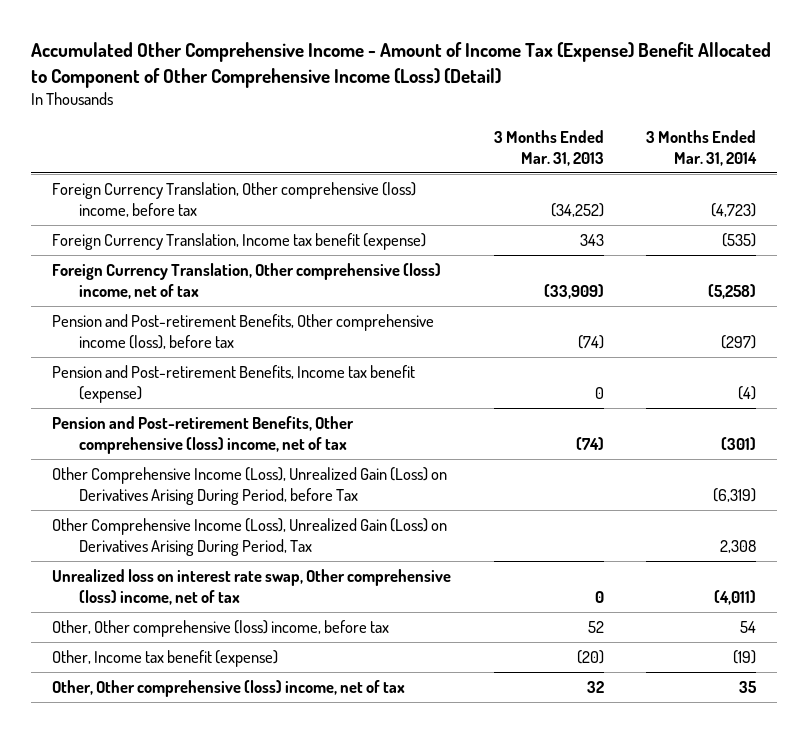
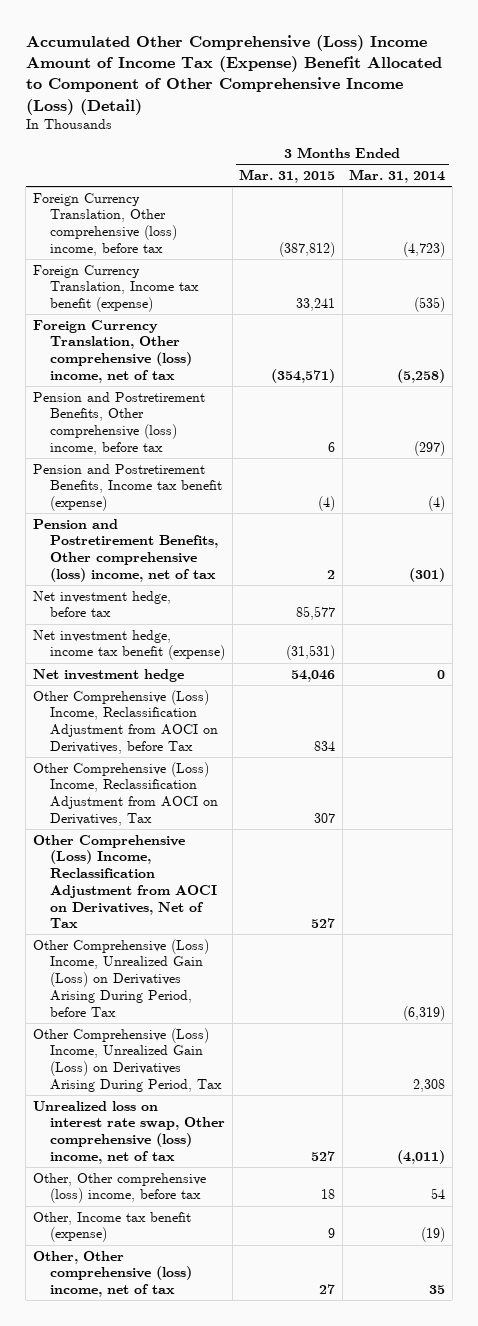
[30,41,771,88] Accumulated Other Comprehensive Income - Amount of Income Tax (Expense) Benefit Allocated to Component of Other Comprehensive Income (Loss) (Detail) -> [25,34,442,115] Accumulated Other Comprehensive (Loss) Income Amount of Income Tax (Expense) Benefit Allocated to Component of Other Comprehensive Income (Loss) (Detail)
[493,129,604,167] 3 Months Ended Mar. 31, 2013 -> none
none -> [239,169,336,184] Mar. 31, 2015
[52,314,435,350] Pension and Post-retirement Benefits, Other comprehensive income (loss), before tax -> [32,391,205,455] Pension and Postretirement Benefits, Other comprehensive (loss) income, before tax
[52,365,416,404] Pension and Post-retirement Benefits, Income tax benefit (expense) -> [32,463,223,512] Pension and Postretirement Benefits, Income tax benefit (expense)
[52,416,355,455] Pension and Post-retirement Benefits, Other comprehensive (loss) income, net of tax -> [32,518,219,582] Pension and Postretirement Benefits, Other comprehensive (loss) income, net of tax
none -> [32,590,171,618] Net investment hedge, before tax
none -> [32,629,226,661] Net investment hedge, income tax benefit (expense)
none -> [32,668,184,682] Net investment hedge
none -> [32,689,219,754] Other Comprehensive (Loss) Income, Reclassification Adjustment from AOCI on Derivatives, before Tax
none -> [32,761,219,826] Other Comprehensive (Loss) Income, Reclassification Adjustment from AOCI on Derivatives, Tax
none -> [32,834,218,929] Other Comprehensive (Loss) Income, Reclassification Adjustment from AOCI on Derivatives, Net of Tax
[52,467,448,506] Other Comprehensive Income (Loss), Unrealized Gain (Loss) on Derivatives Arising During Period, before Tax -> [32,938,209,1017] Other Comprehensive (Loss) Income, Unrealized Gain (Loss) on Derivatives Arising During Period, before Tax
[52,518,448,557] Other Comprehensive Income (Loss), Unrealized Gain (Loss) on Derivatives Arising During Period, Tax -> [32,1027,223,1092] Other Comprehensive (Loss) Income, Unrealized Gain (Loss) on Derivatives Arising During Period, Tax

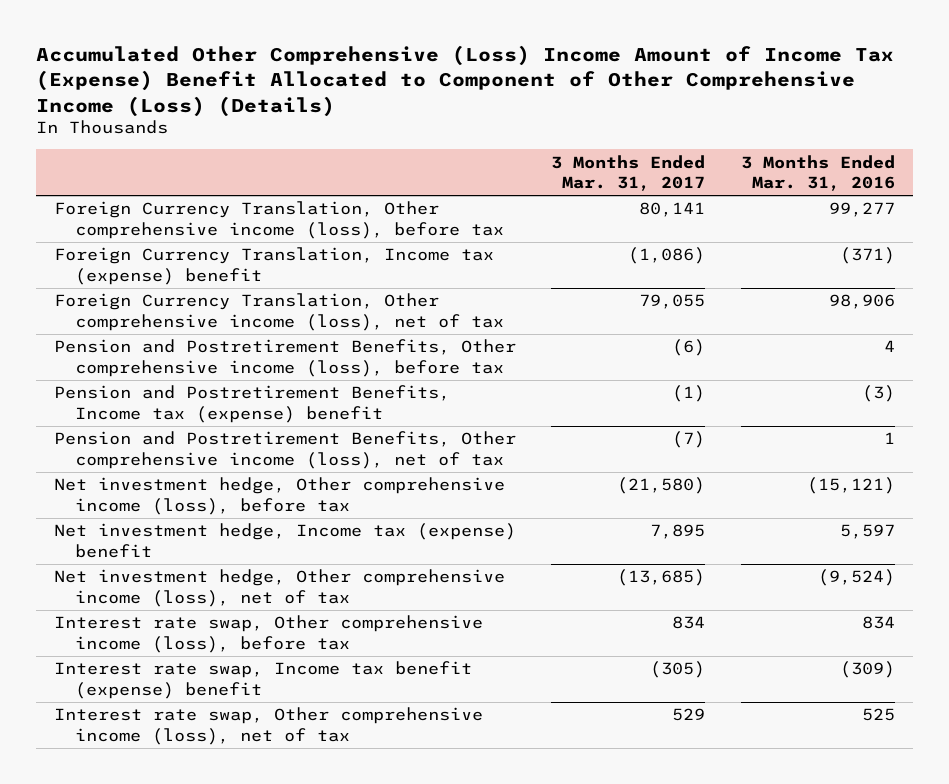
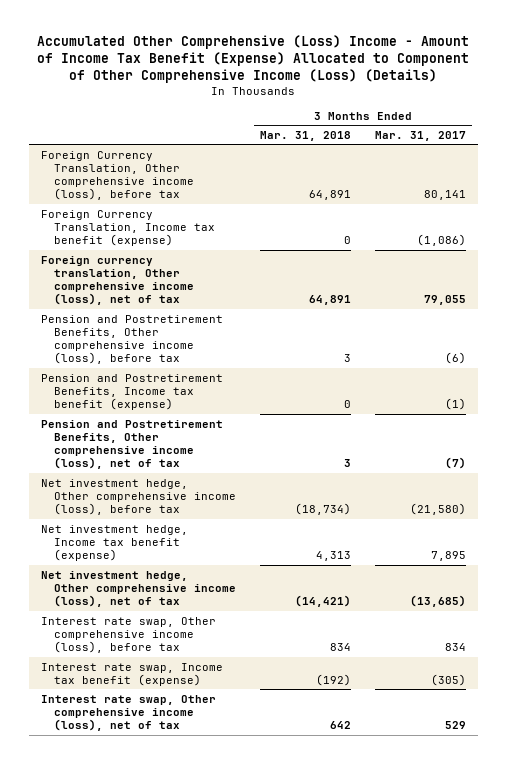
[36,45,895,117] Accumulated Other Comprehensive (Loss) Income Amount of Income Tax (Expense) Benefit Allocated to Component of Other Comprehensive Income (Loss) (Details) -> [37,34,470,84] Accumulated Other Comprehensive (Loss) Income - Amount of Income Tax Benefit (Expense) Allocated to Component of Other Comprehensive Income (Loss) (Details)
[741,154,896,192] 3 Months Ended Mar. 31, 2016 -> none
none -> [259,130,351,141] Mar. 31, 2018
[53,247,494,285] Foreign Currency Translation, Income tax (expense) benefit -> [40,209,215,247] Foreign Currency Translation, Income tax benefit (expense)
[53,293,504,331] Foreign Currency Translation, Other comprehensive income (loss), net of tax -> [40,255,194,306] Foreign currency translation, Other comprehensive income (loss), net of tax
[53,385,450,423] Pension and Postretirement Benefits, Income tax (expense) benefit -> [40,373,223,411] Pension and Postretirement Benefits, Income tax benefit (expense)
[53,523,516,558] Net investment hedge, Income tax (expense) benefit -> [40,524,188,562] Net investment hedge, Income tax benefit (expense)
[53,661,472,699] Interest rate swap, Income tax benefit (expense) benefit -> [40,662,223,686] Interest rate swap, Income tax benefit (expense)

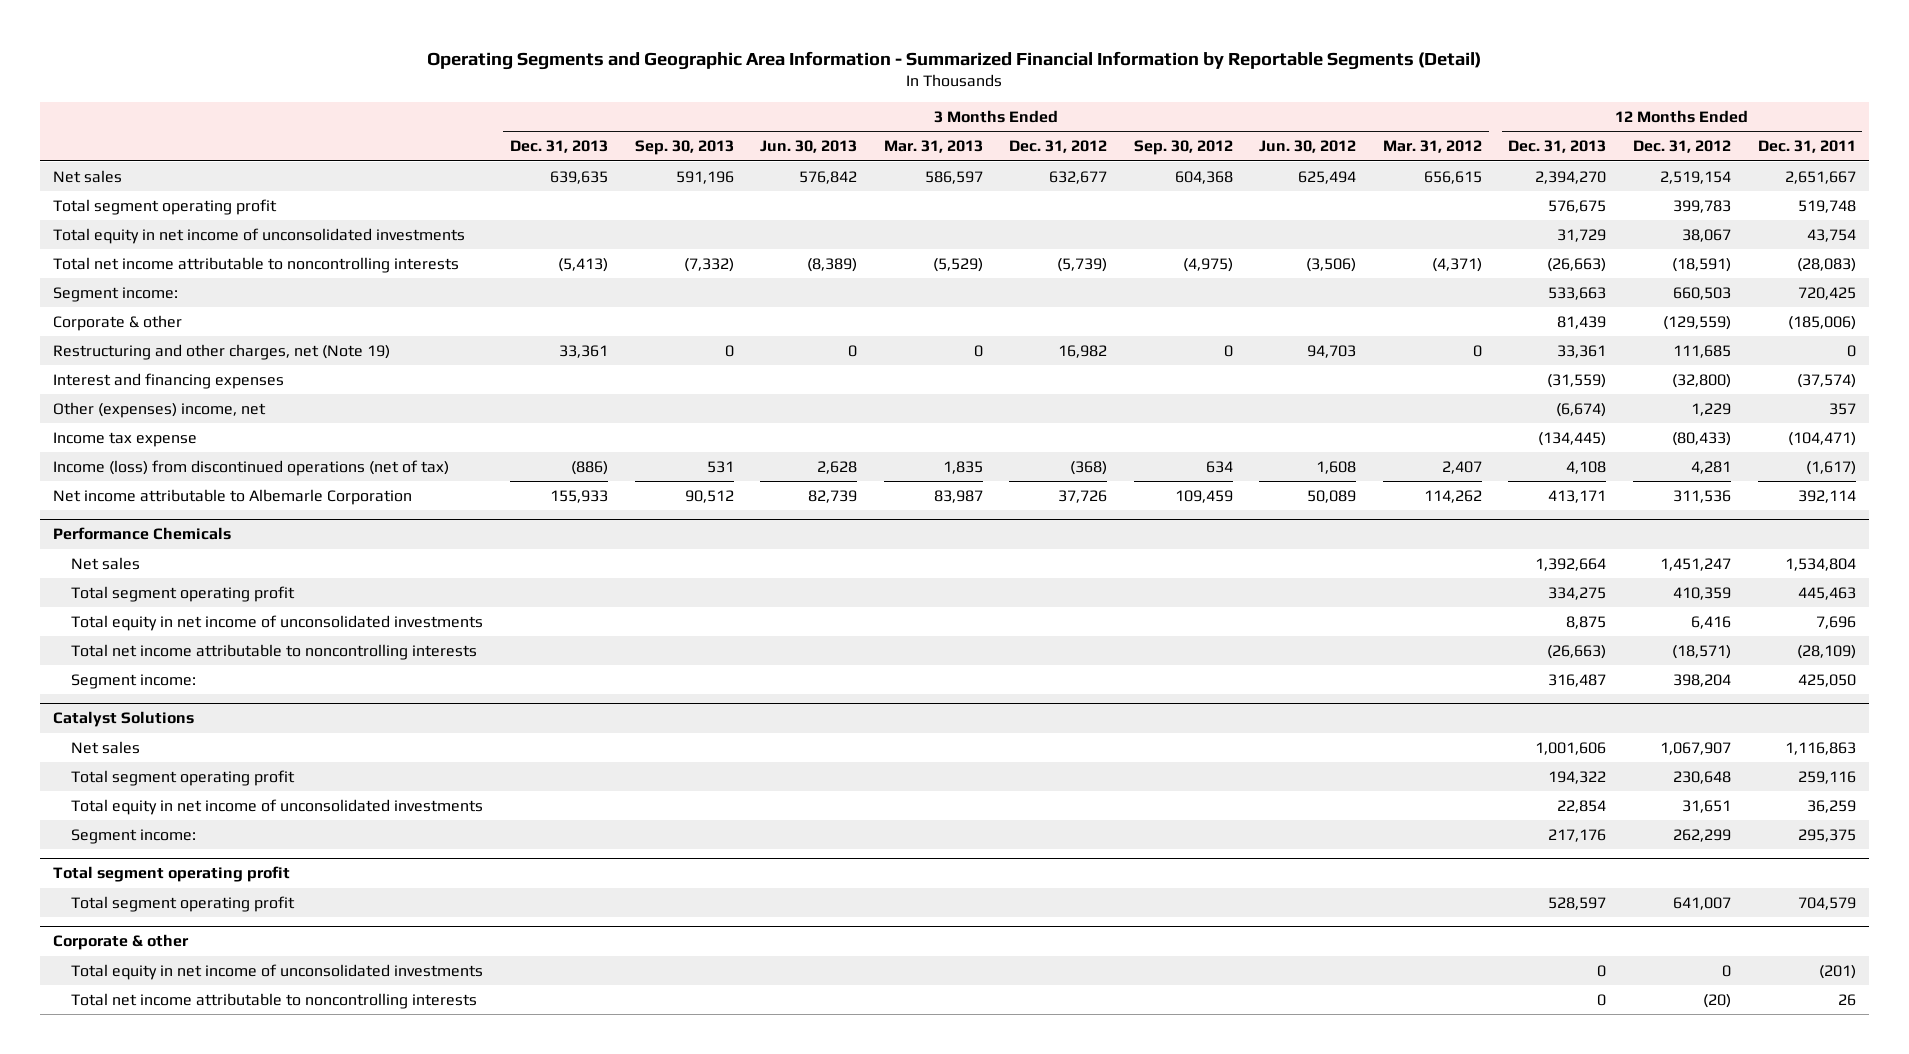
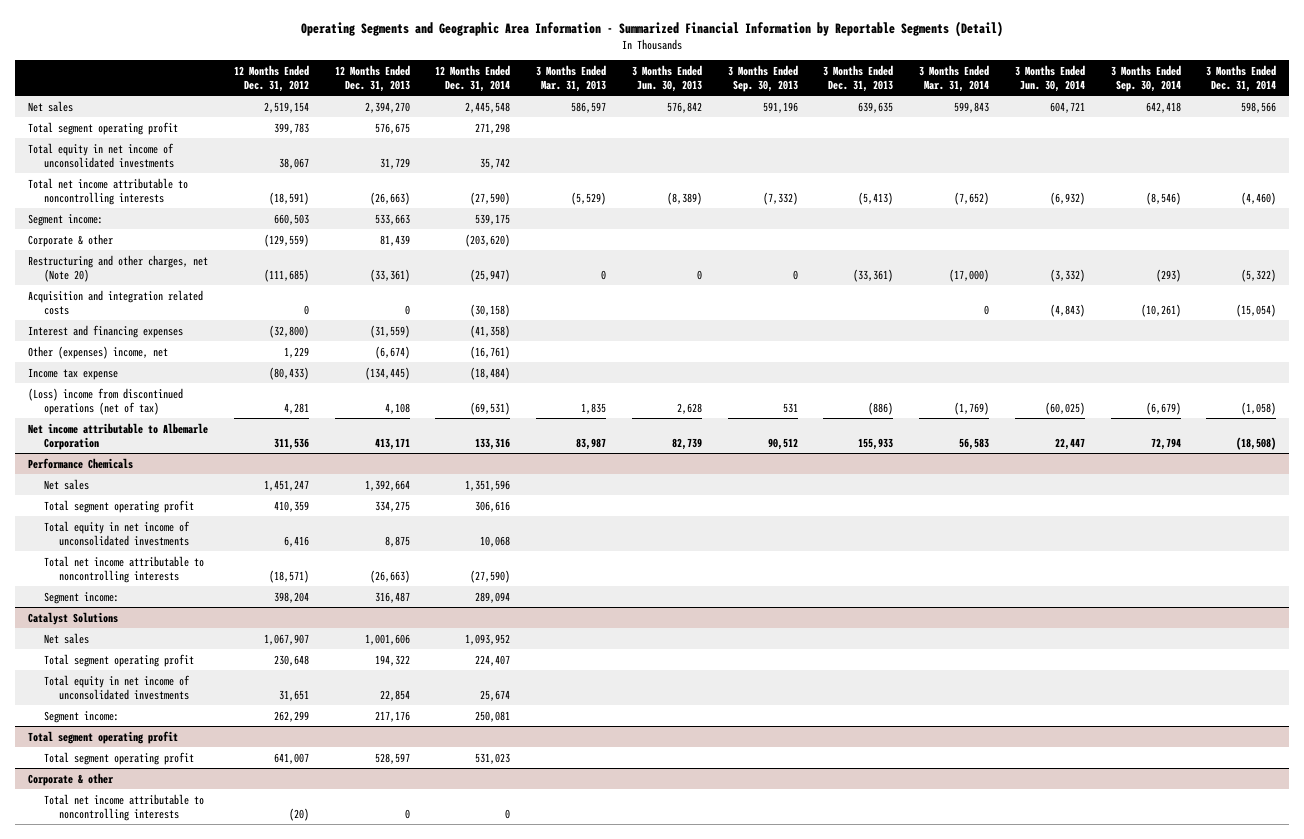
[1009,140,1108,154] Dec. 31, 2012 -> none
[1133,140,1233,156] Sep. 30, 2012 -> none
[1259,140,1357,154] Jun. 30, 2012 -> none
[1382,140,1482,154] Mar. 31, 2012 -> none
[1757,140,1856,154] Dec. 31, 2011 -> none
none -> [435,64,511,93] 12 Months Ended Dec. 31, 2014
none -> [919,64,990,93] 3 Months Ended Mar. 31, 2014
none -> [1014,64,1085,93] 3 Months Ended Jun. 30, 2014
none -> [1110,64,1181,93] 3 Months Ended Sep. 30, 2014
none -> [1206,64,1277,93] 3 Months Ended Dec. 31, 2014
[53,343,391,360] Restructuring and other charges, net (Note 19) -> [28,254,209,282] Restructuring and other charges, net (Note 20)
[558,344,608,358] 33,361 -> [853,268,894,282] (33,361)
[1557,344,1607,358] 33,361 -> [369,268,410,282] (33,361)
[1672,344,1731,358] 111,685 -> [263,268,309,282] (111,685)
none -> [28,289,204,315] Acquisition and integration related costs
[53,459,450,476] Income (loss) from discontinued operations (net of tax) -> [28,387,184,415] (Loss) income from discontinued operations (net of tax)
[71,963,484,980] Total equity in net income of unconsolidated investments -> none

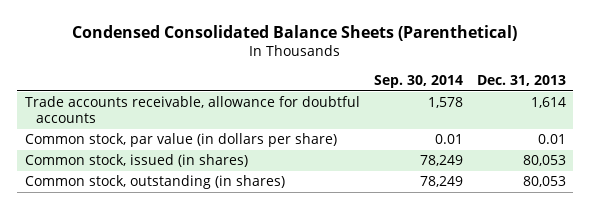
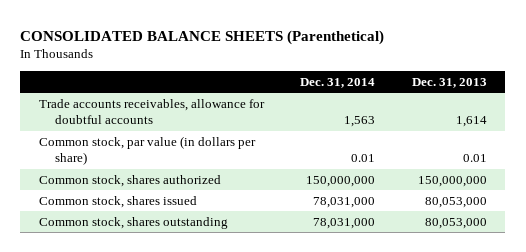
[72,25,518,42] Condensed Consolidated Balance Sheets (Parenthetical) -> [20,29,385,45] CONSOLIDATED BALANCE SHEETS (Parenthetical)
[373,74,463,88] Sep. 30, 2014 -> none
none -> [300,77,376,88] Dec. 31, 2014
[24,96,360,123] Trade accounts receivable, allowance for doubtful accounts -> [38,98,265,125] Trade accounts receivables, allowance for doubtful accounts
none -> [38,174,221,187] Common stock, shares authorized
[24,154,248,168] Common stock, issued (in shares) -> [38,195,197,208] Common stock, shares issued
[523,155,567,167] 80,053 -> [425,196,488,208] 80,053,000
[24,175,285,190] Common stock, outstanding (in shares) -> [38,216,228,229] Common stock, shares outstanding
[523,176,567,188] 80,053 -> [425,217,488,229] 80,053,000

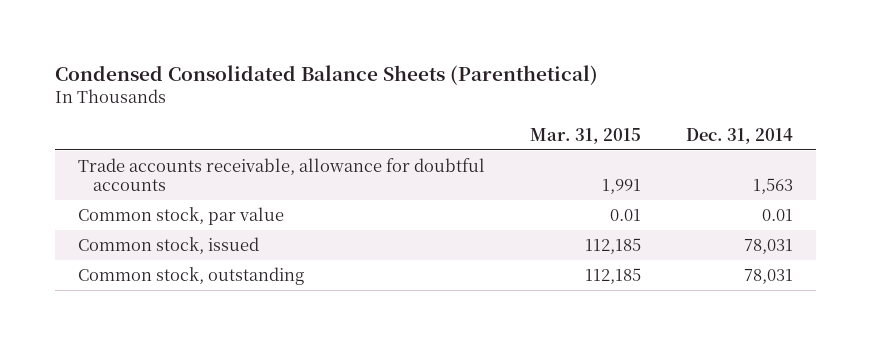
[20,29,385,45] CONSOLIDATED BALANCE SHEETS (Parenthetical) -> [55,65,599,86] Condensed Consolidated Balance Sheets (Parenthetical)
[412,77,488,88] Dec. 31, 2013 -> none
none -> [530,127,642,144] Mar. 31, 2015
[38,174,221,187] Common stock, shares authorized -> none
[38,98,265,125] Trade accounts receivables, allowance for doubtful accounts -> [78,157,486,192] Trade accounts receivable, allowance for doubtful accounts
[38,135,256,166] Common stock, par value (in dollars per share) -> [78,206,285,225] Common stock, par value
[38,195,197,208] Common stock, shares issued -> [78,236,260,254] Common stock, issued
[313,196,376,208] 78,031,000 -> [744,238,794,254] 78,031
[38,216,228,229] Common stock, shares outstanding -> [78,266,305,285] Common stock, outstanding
[313,217,376,229] 78,031,000 -> [744,268,794,284] 78,031

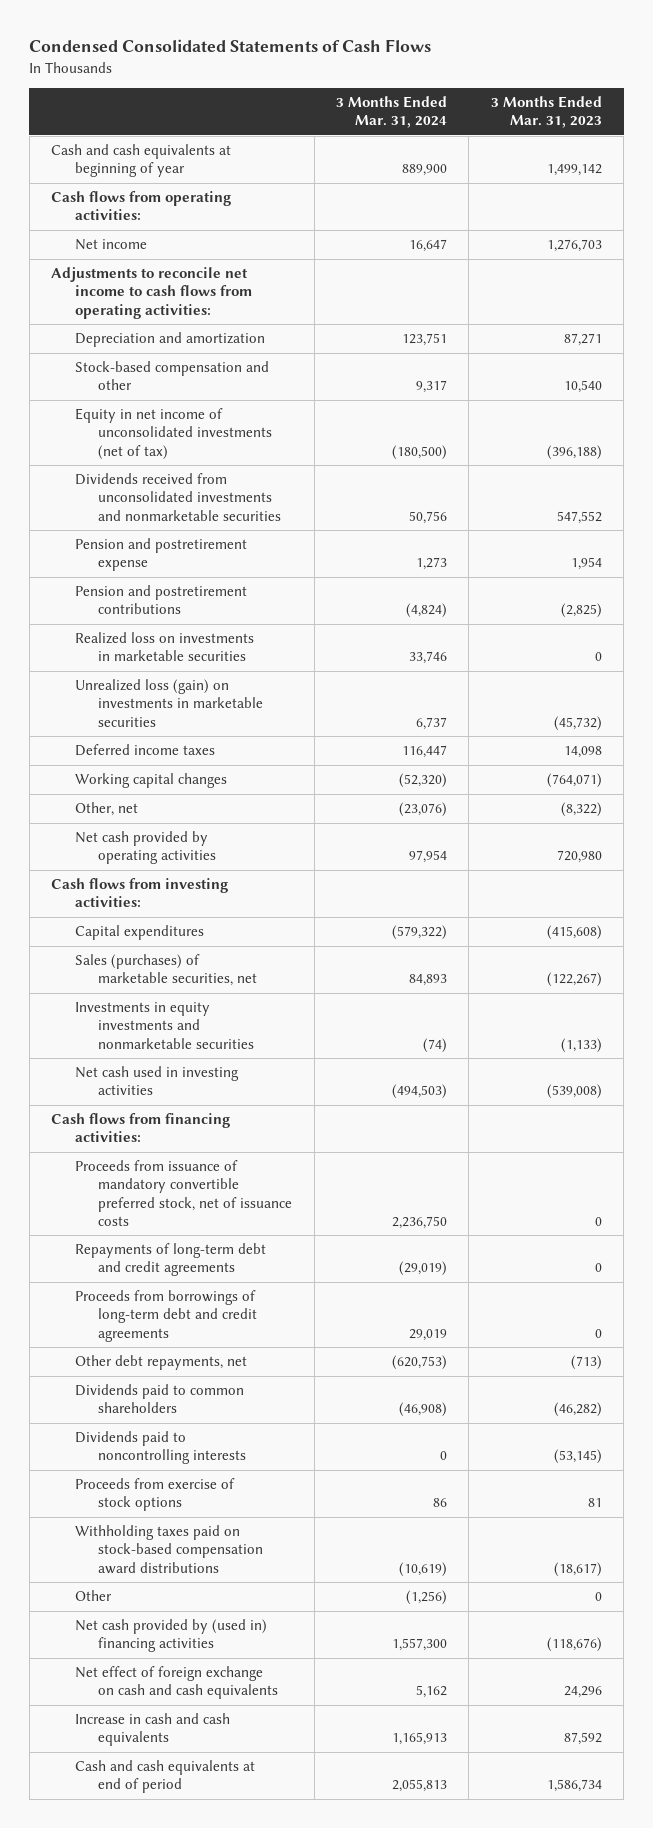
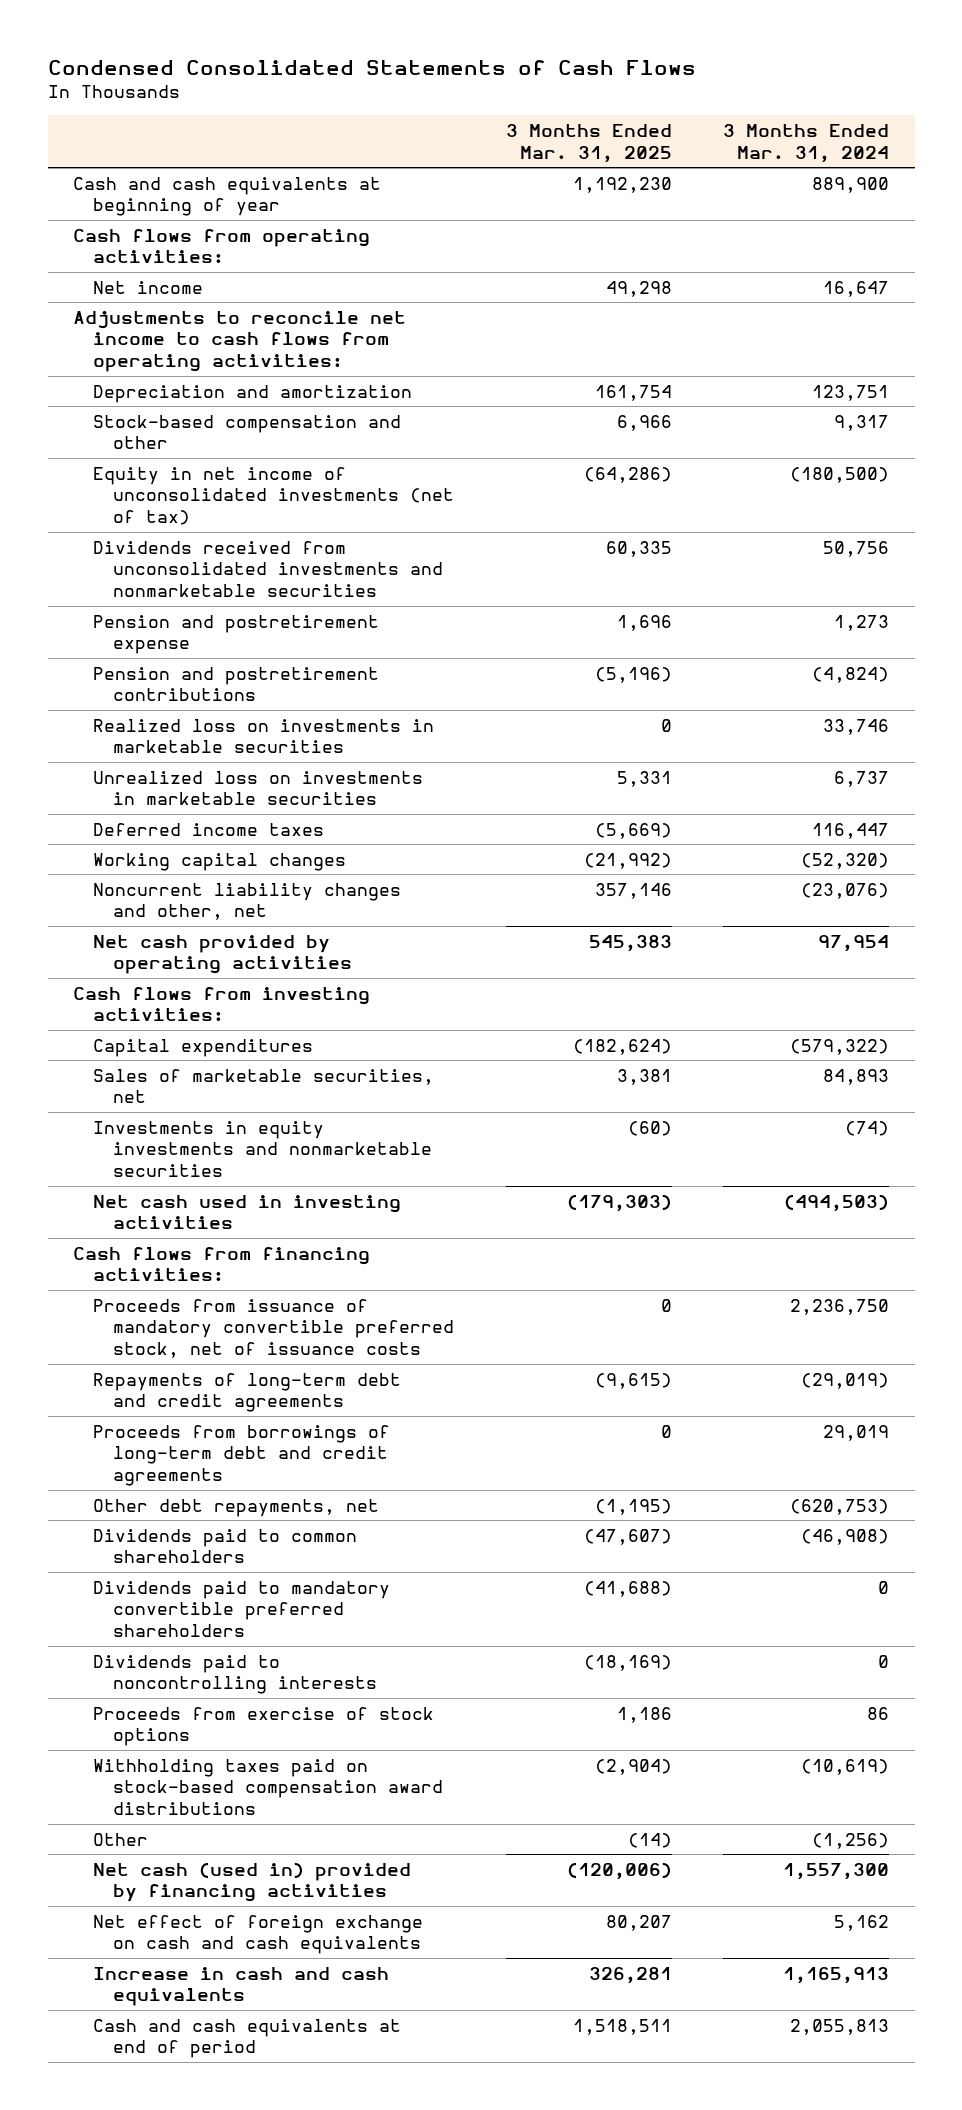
[490,95,602,129] 3 Months Ended Mar. 31, 2023 -> none
none -> [505,123,672,163] 3 Months Ended Mar. 31, 2025
[74,679,264,727] Unrealized loss (gain) on investments in marketable securities -> [93,770,424,806] Unrealized loss on investments in marketable securities
[74,802,138,817] Other, net -> [93,882,402,921] Noncurrent liability changes and other, net
[74,954,258,987] Sales (purchases) of marketable securities, net -> [93,1068,435,1104] Sales of marketable securities, net
none -> [93,1580,391,1638] Dividends paid to mandatory convertible preferred shareholders
[74,1619,267,1653] Net cash provided by (used in) financing activities -> [93,1861,412,1903] Net cash (used in) provided by financing activities

